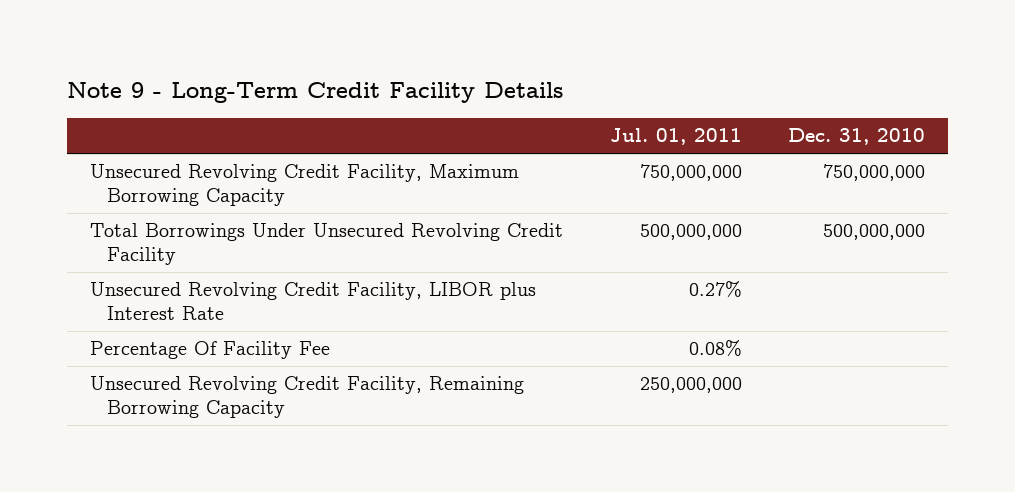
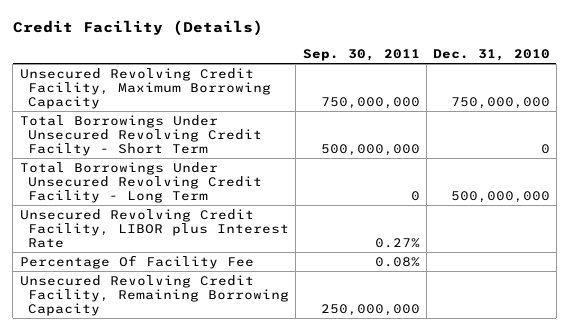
[67,82,564,104] Note 9 - Long-Term Credit Facility Details -> [12,20,263,37] Credit Facility (Details)
[609,128,742,146] Jul. 01, 2011 -> none
none -> [302,49,420,62] Sep. 30, 2011
none -> [19,114,263,157] Total Borrowings Under Unsecured Revolving Credit Facilty - Short Term
[90,223,564,266] Total Borrowings Under Unsecured Revolving Credit Facility -> [19,161,263,204] Total Borrowings Under Unsecured Revolving Credit Facility - Long Term

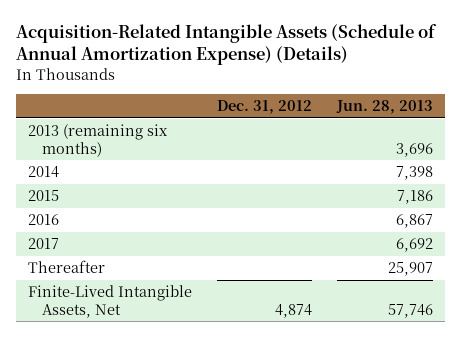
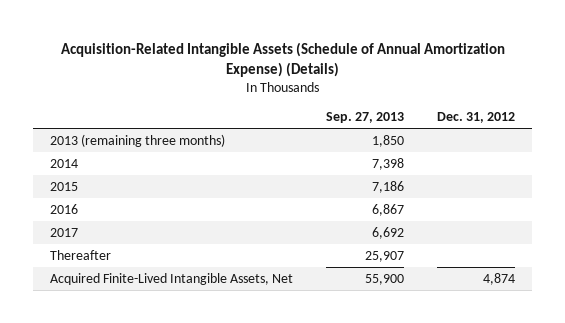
[335,100,433,115] Jun. 28, 2013 -> none
none -> [326,112,405,124] Sep. 27, 2013
[28,124,169,157] 2013 (remaining six months) -> [49,133,225,147] 2013 (remaining three months)
[28,285,193,318] Finite-Lived Intangible Assets, Net -> [49,272,293,285] Acquired Finite-Lived Intangible Assets, Net

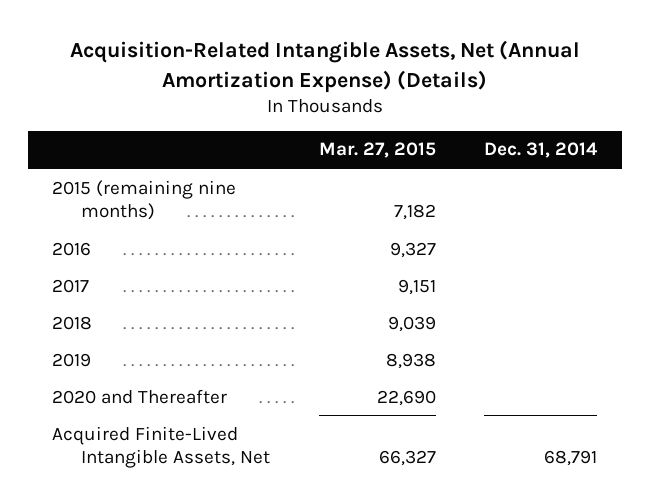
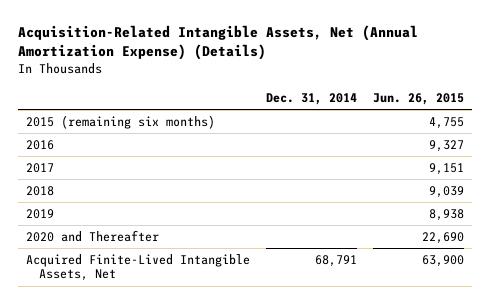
[318,142,436,159] Mar. 27, 2015 -> none
none -> [373,92,465,105] Jun. 26, 2015
[52,179,237,220] 2015 (remaining nine months) -> [26,115,216,130] 2015 (remaining six months)

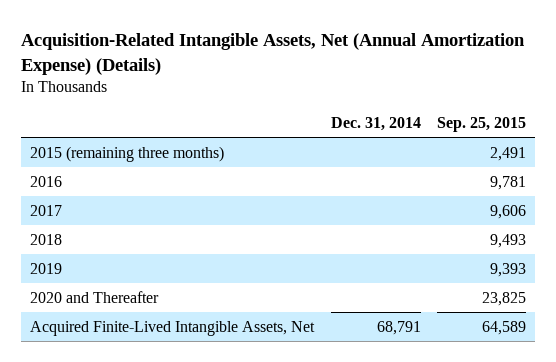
[373,92,465,105] Jun. 26, 2015 -> none
none -> [437,116,527,132] Sep. 25, 2015
[26,115,216,130] 2015 (remaining six months) -> [29,145,224,162] 2015 (remaining three months)

